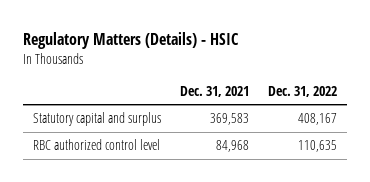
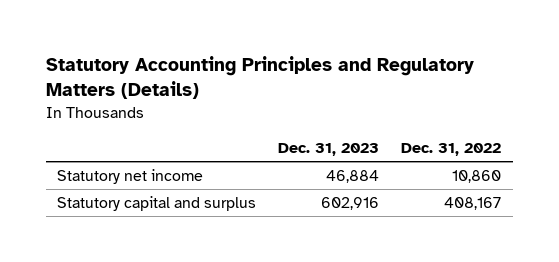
[23,31,240,49] Regulatory Matters (Details) - HSIC -> [46,56,475,100] Statutory Accounting Principles and Regulatory Matters (Details)
[180,85,250,97] Dec. 31, 2021 -> none
none -> [278,142,380,156] Dec. 31, 2023
none -> [57,169,204,185] Statutory net income
[32,139,160,151] RBC authorized control level -> none

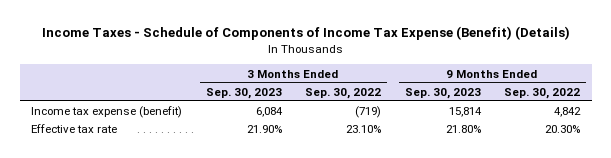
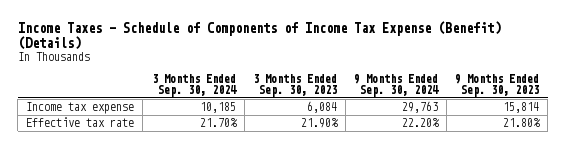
[305,87,382,99] Sep. 30, 2022 -> none
[504,87,581,99] Sep. 30, 2022 -> none
none -> [151,74,237,98] 3 Months Ended Sep. 30, 2024
none -> [354,74,440,98] 9 Months Ended Sep. 30, 2024
[31,106,183,119] Income tax expense (benefit) -> [26,102,135,115] Income tax expense

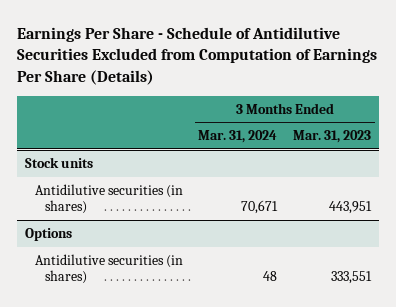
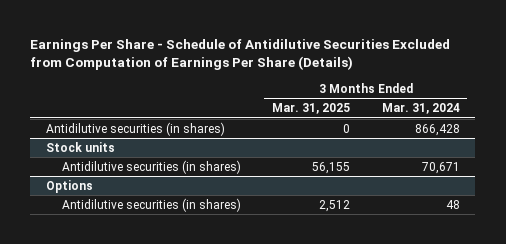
[292,130,371,144] Mar. 31, 2023 -> none
none -> [272,103,351,115] Mar. 31, 2025
none -> [46,121,226,136] Antidilutive securities (in shares)

